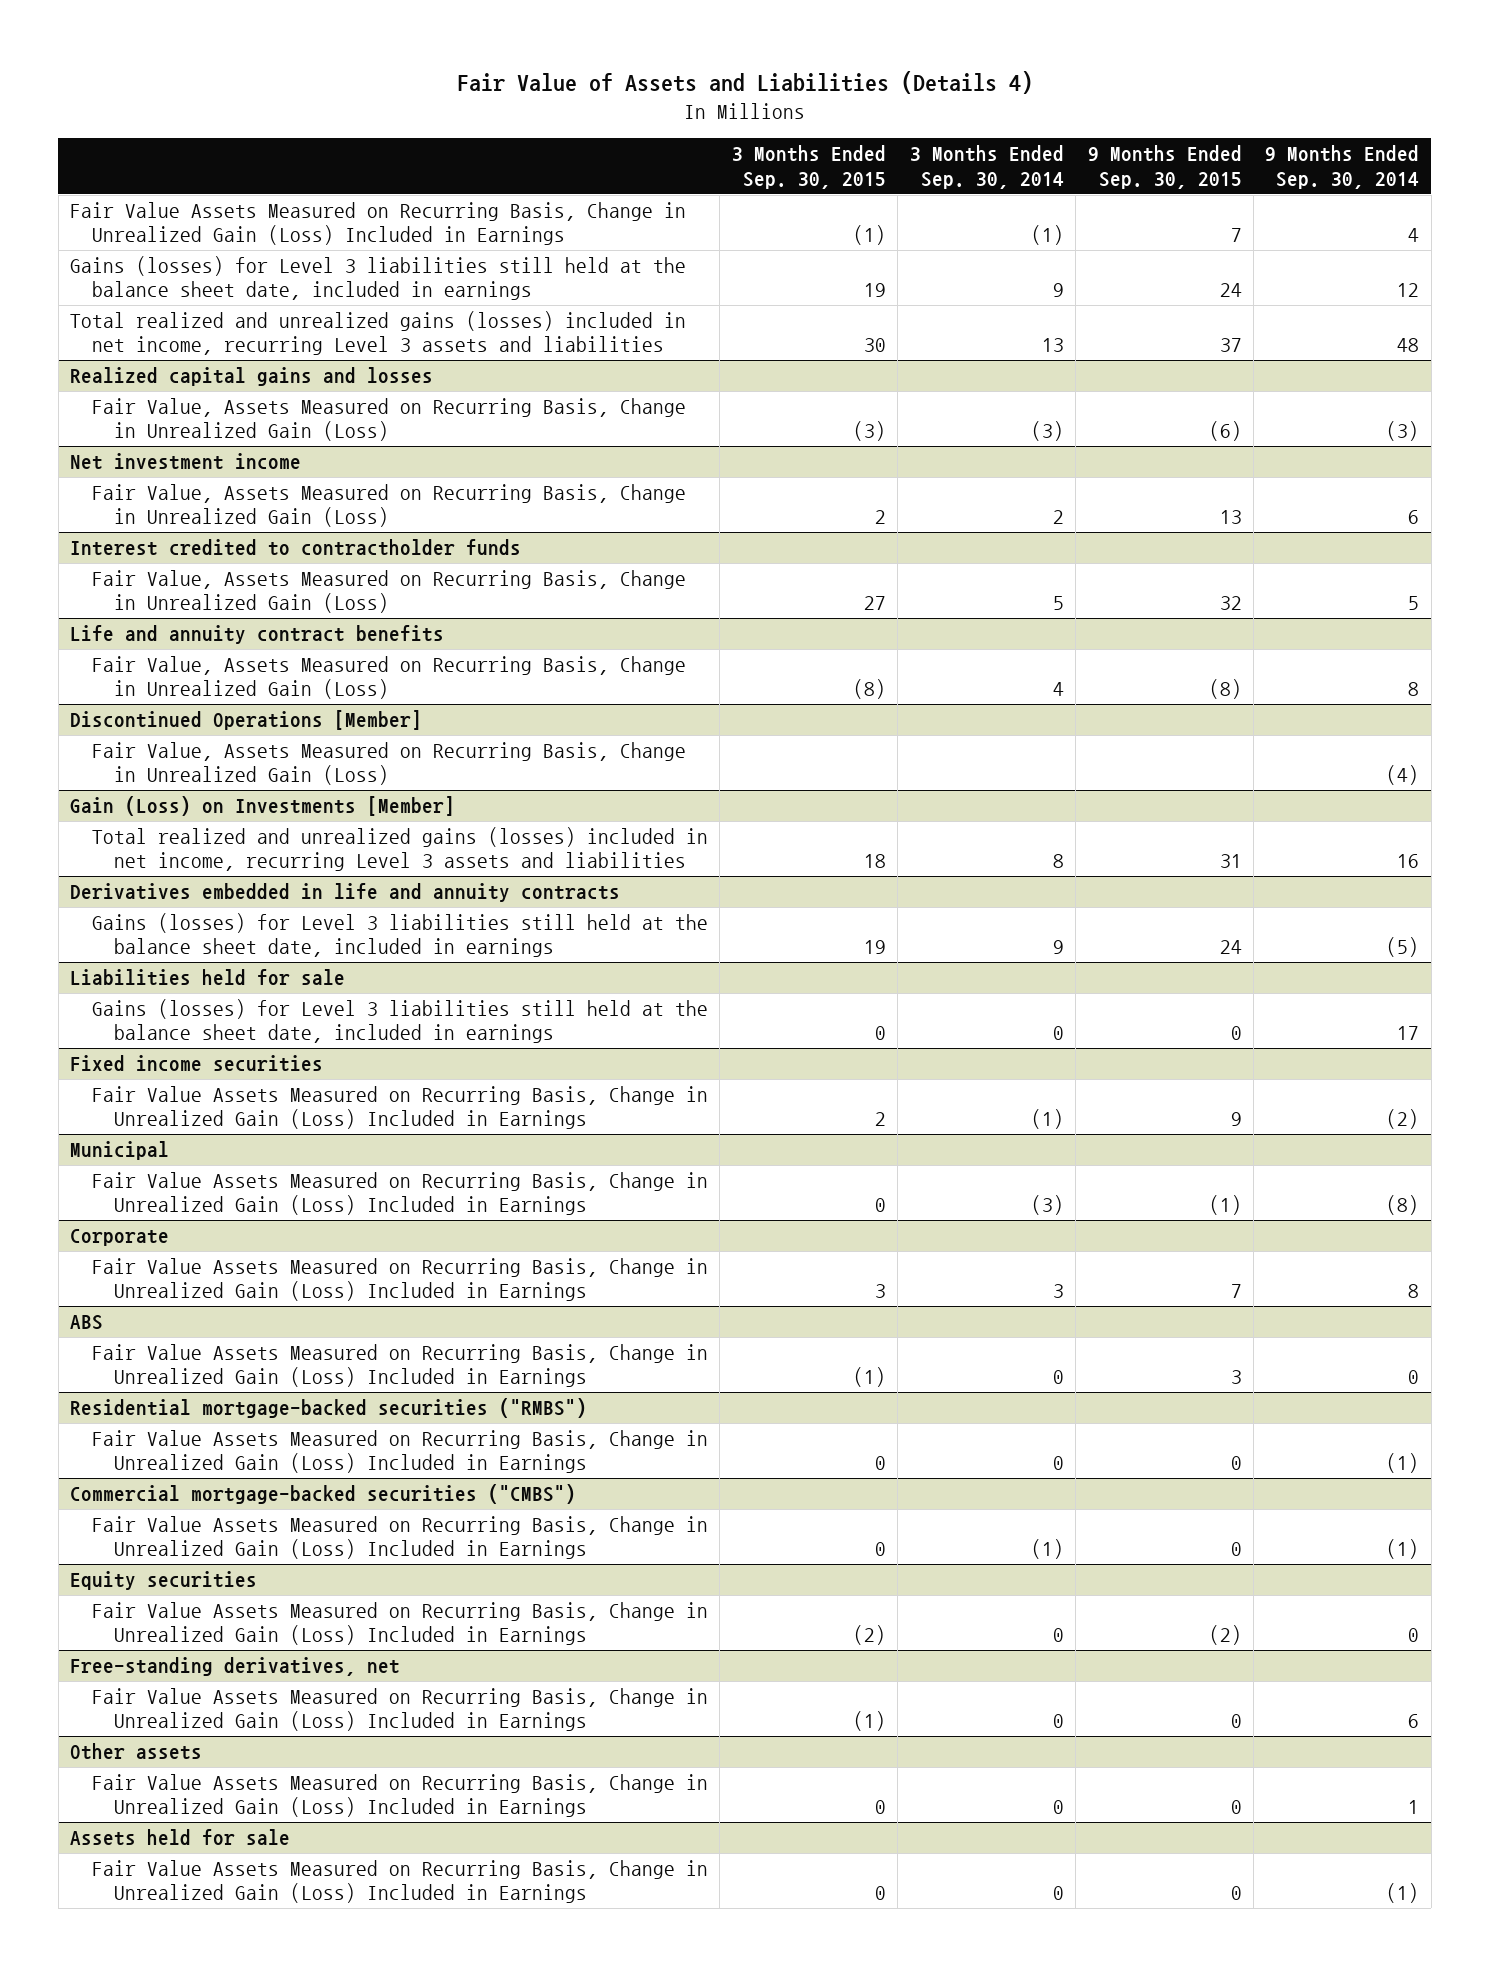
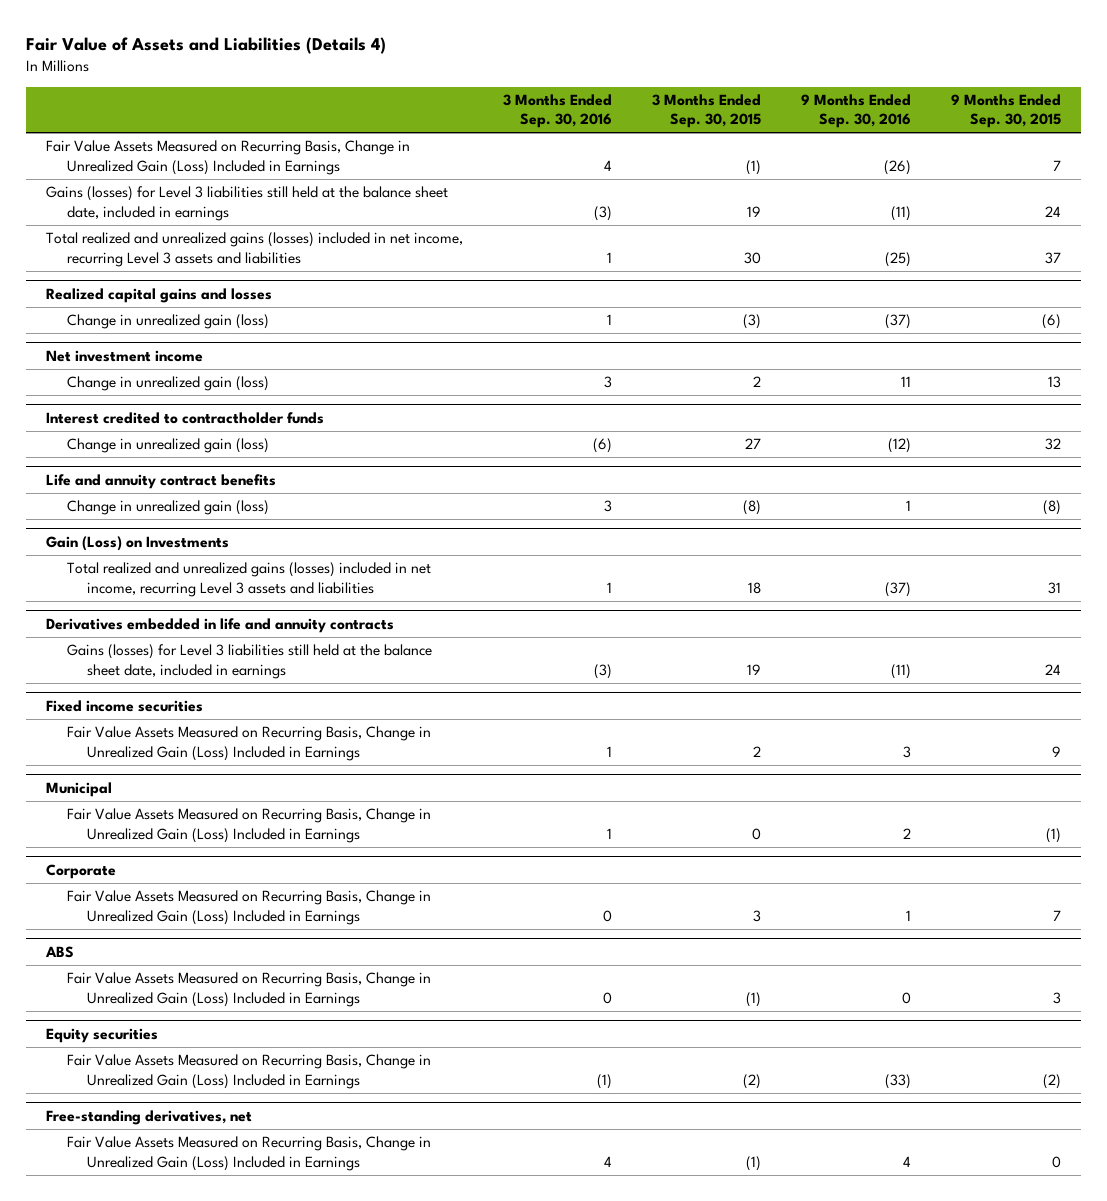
[909,145,1064,189] 3 Months Ended Sep. 30, 2014 -> none
[1265,145,1420,189] 9 Months Ended Sep. 30, 2014 -> none
none -> [502,94,612,129] 3 Months Ended Sep. 30, 2016
none -> [800,94,911,129] 9 Months Ended Sep. 30, 2016
[91,397,686,442] Fair Value, Assets Measured on Recurring Basis, Change in Unrealized Gain (Loss) -> [66,314,269,330] Change in unrealized gain (loss)
[91,483,686,528] Fair Value, Assets Measured on Recurring Basis, Change in Unrealized Gain (Loss) -> [66,376,269,392] Change in unrealized gain (loss)
[91,569,686,614] Fair Value, Assets Measured on Recurring Basis, Change in Unrealized Gain (Loss) -> [66,438,269,454] Change in unrealized gain (loss)
[69,709,422,730] Discontinued Operations [Member] -> none
[91,741,686,786] Fair Value, Assets Measured on Recurring Basis, Change in Unrealized Gain (Loss) -> none
[91,655,686,700] Fair Value, Assets Measured on Recurring Basis, Change in Unrealized Gain (Loss) -> [66,500,269,516] Change in unrealized gain (loss)
[69,795,455,816] Gain (Loss) on Investments [Member] -> [45,535,229,551] Gain (Loss) on Investments
[69,968,345,986] Liabilities held for sale -> none
[91,998,708,1044] Gains (losses) for Level 3 liabilities still held at the balance sheet date, included in earnings -> none
[69,1397,587,1418] Residential mortgage-backed securities ("RMBS") -> none
[91,1429,708,1474] Fair Value Assets Measured on Recurring Basis, Change in Unrealized Gain (Loss) Included in Earnings -> none
[69,1483,576,1504] Commercial mortgage-backed securities ("CMBS") -> none
[91,1515,708,1560] Fair Value Assets Measured on Recurring Basis, Change in Unrealized Gain (Loss) Included in Earnings -> none
[69,1742,202,1760] Other assets -> none
[91,1773,708,1818] Fair Value Assets Measured on Recurring Basis, Change in Unrealized Gain (Loss) Included in Earnings -> none
[69,1828,290,1846] Assets held for sale -> none
[91,1859,708,1904] Fair Value Assets Measured on Recurring Basis, Change in Unrealized Gain (Loss) Included in Earnings -> none

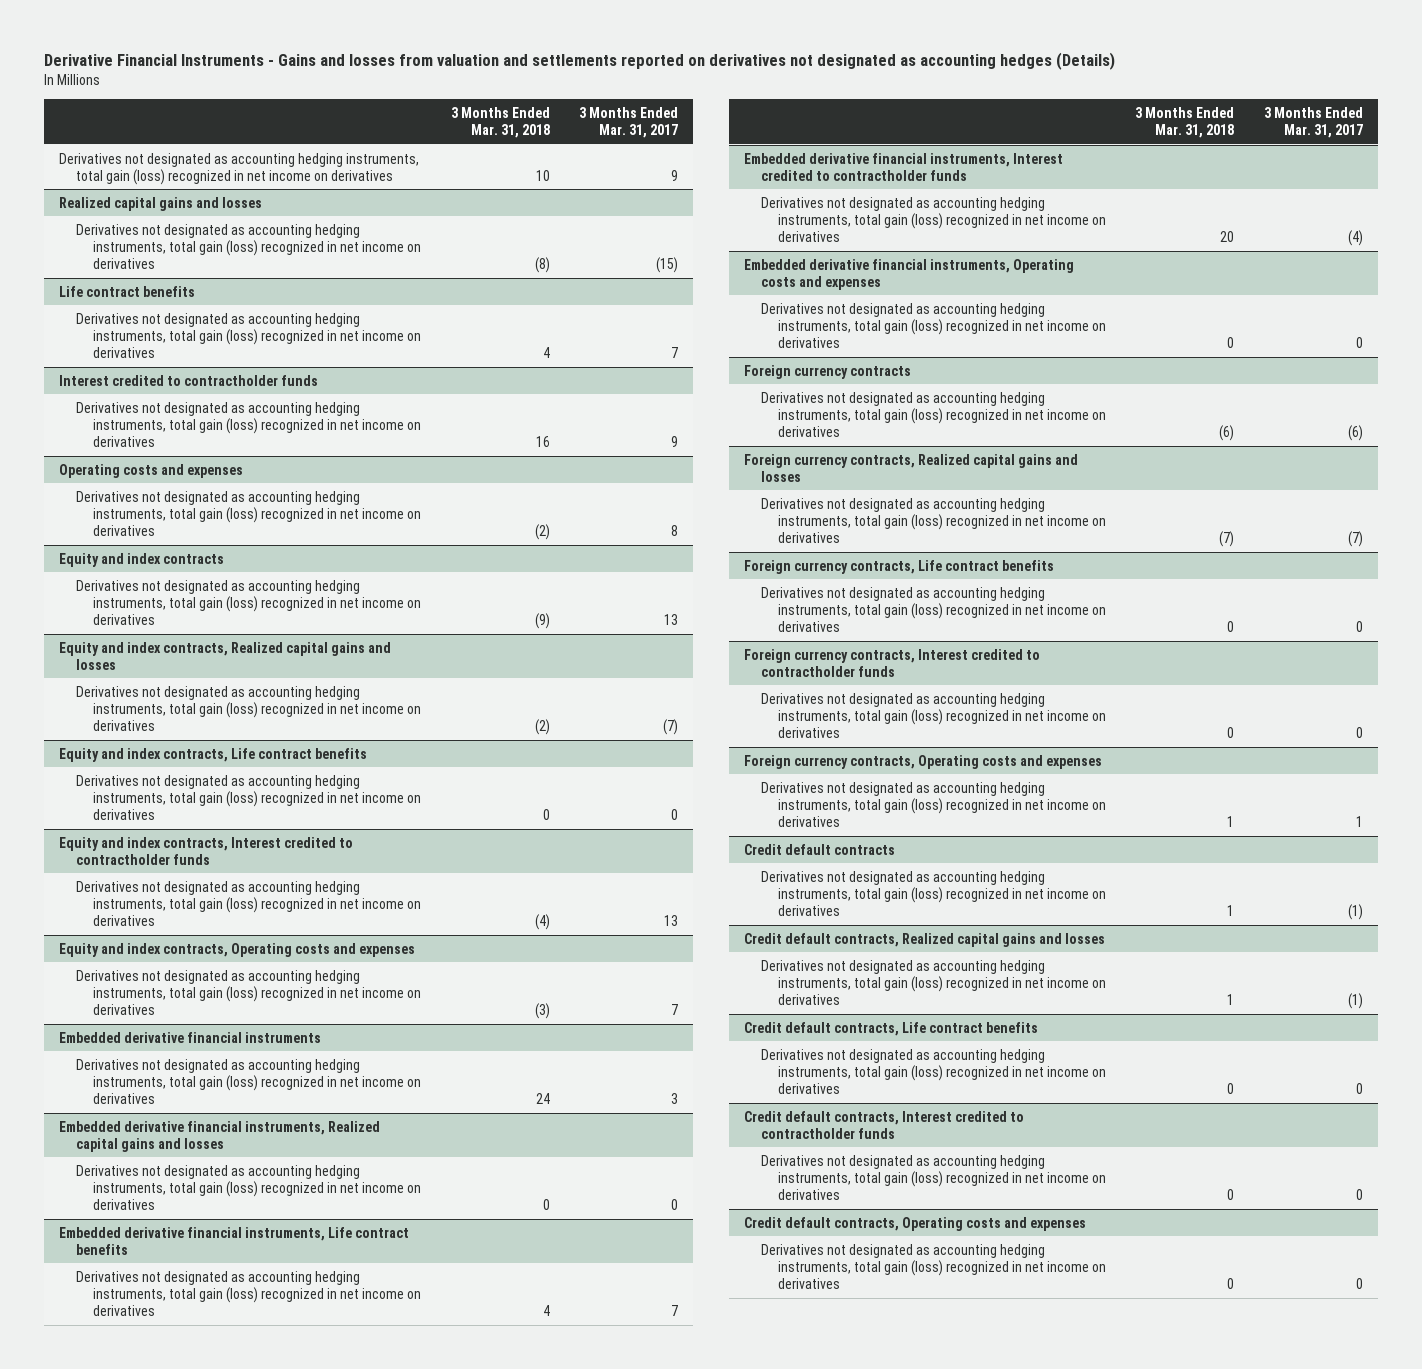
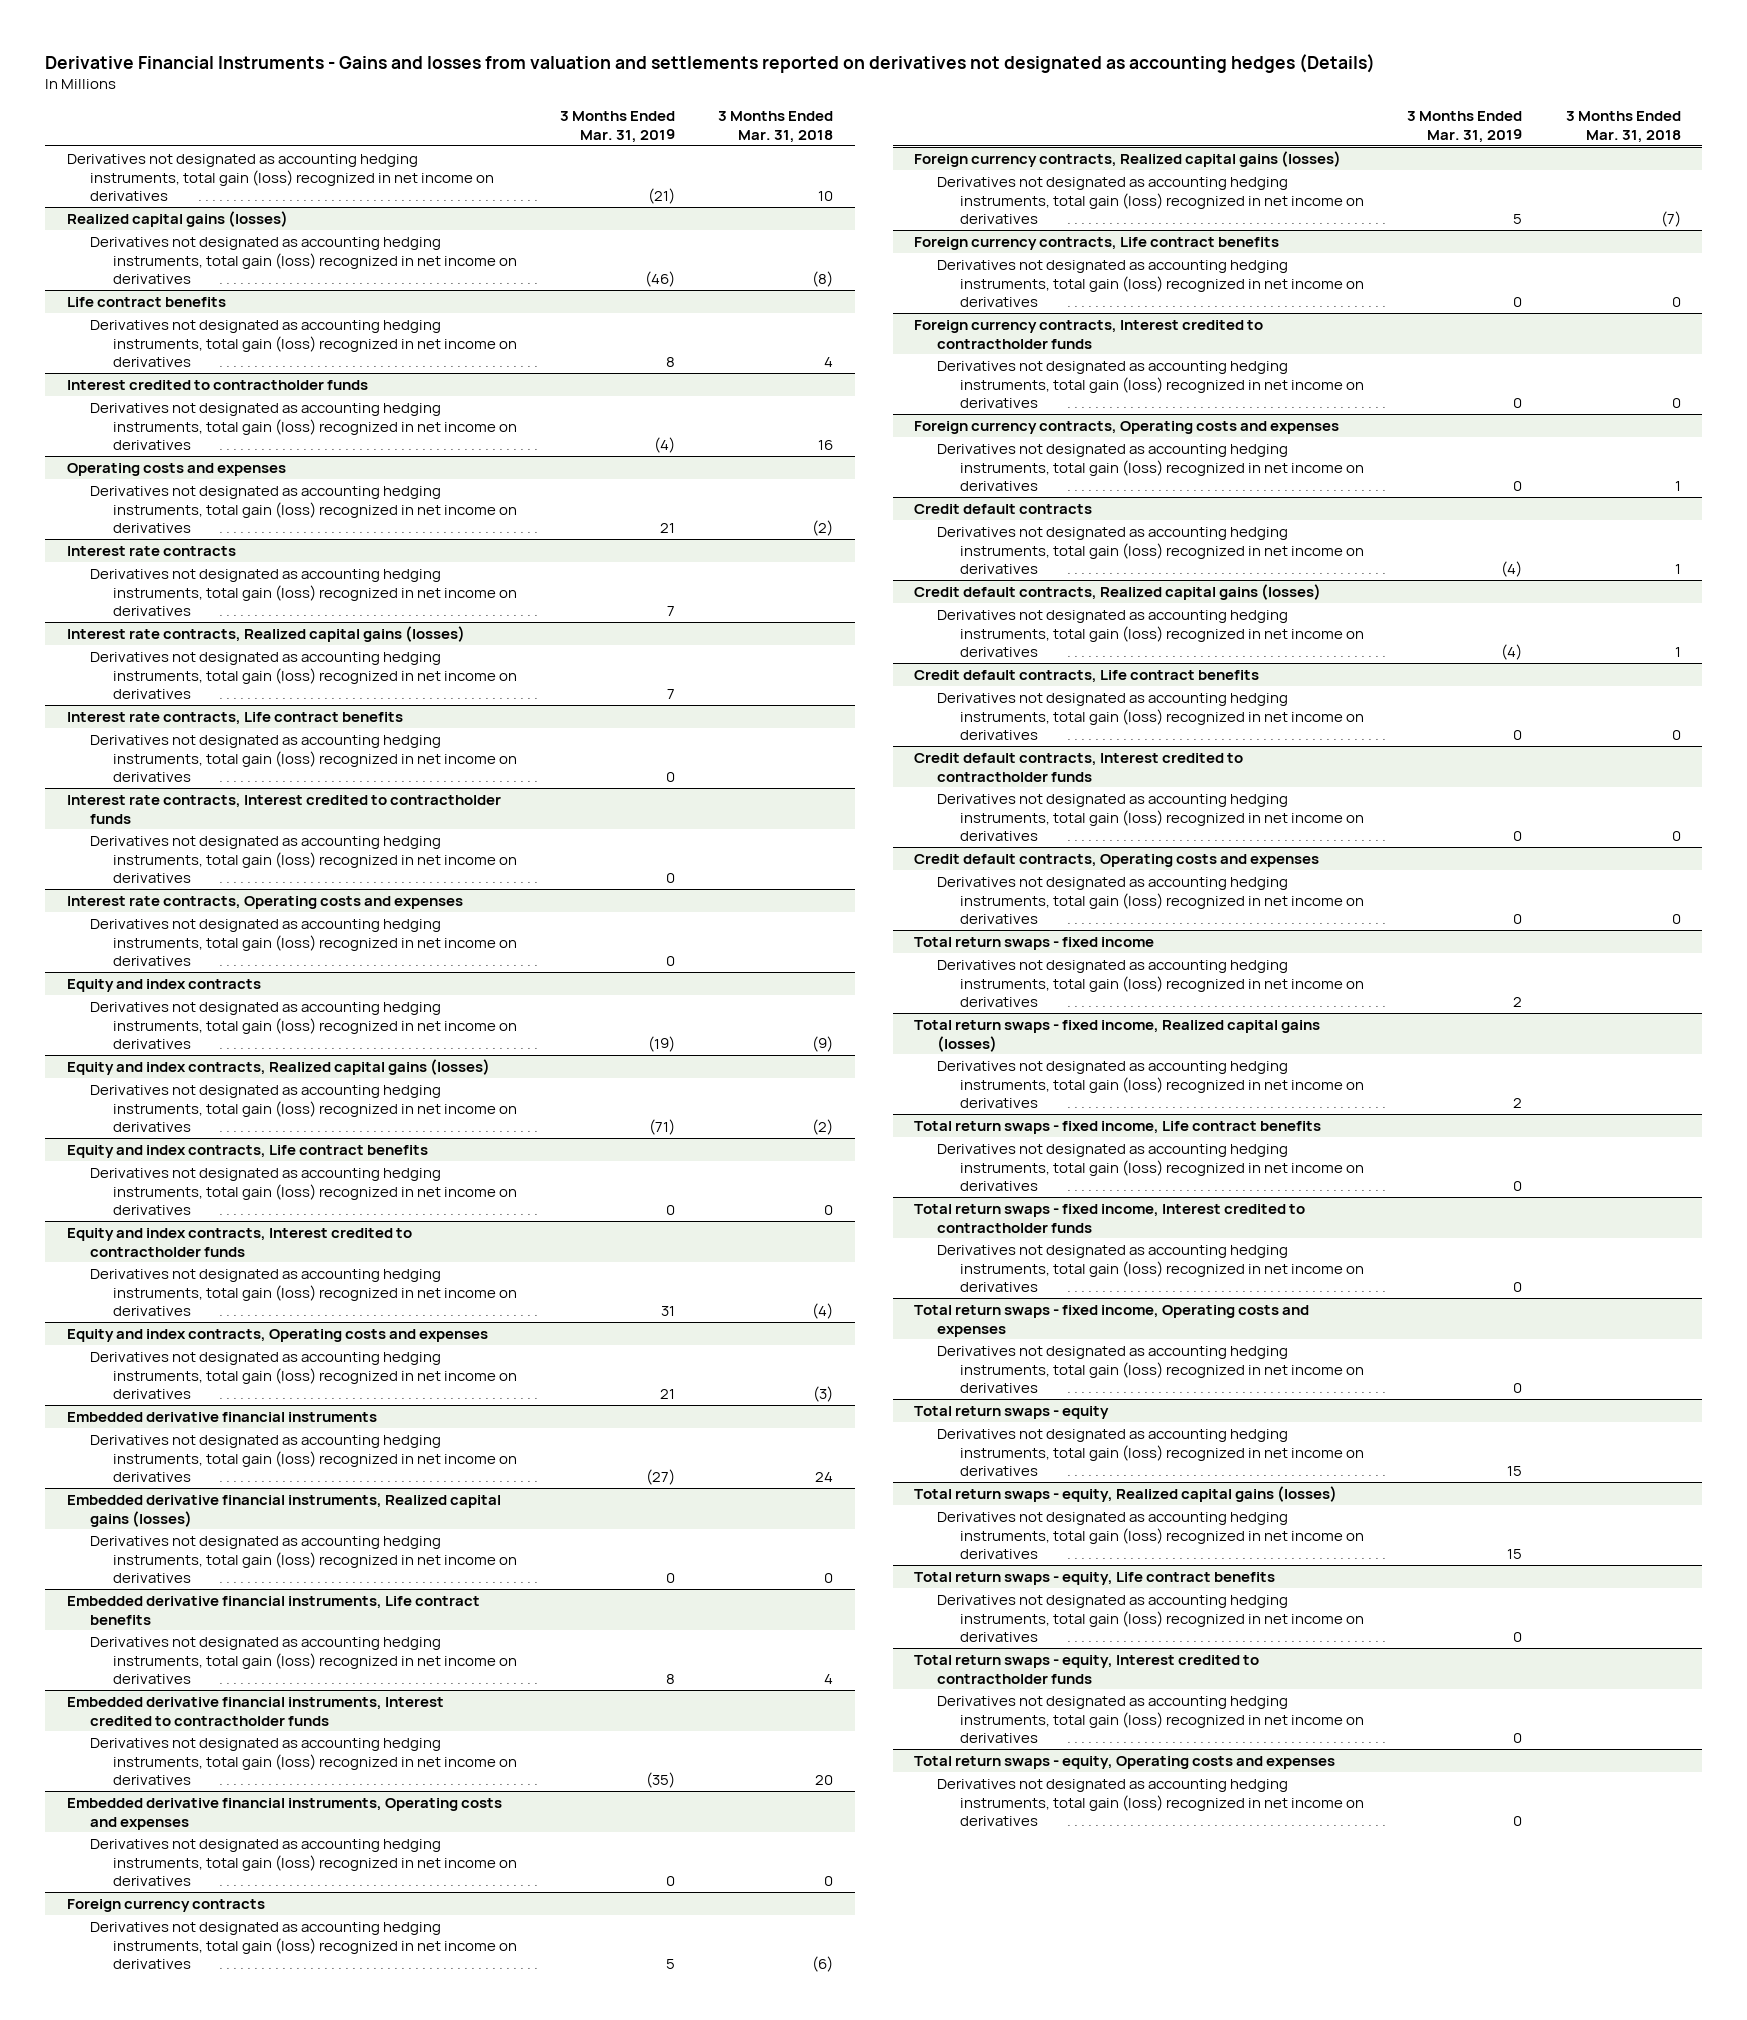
[579,106,679,139] 3 Months Ended Mar. 31, 2017 -> none
none -> [559,111,675,143] 3 Months Ended Mar. 31, 2019
[58,196,262,211] Realized capital gains and losses -> [66,210,288,227] Realized capital gains (losses)
none -> [66,545,236,556] Interest rate contracts
none -> [89,568,517,617] Derivatives not designated as accounting hedging instruments, total gain (loss) recognized in net income on derivatives
none -> [66,625,465,642] Interest rate contracts, Realized capital gains (losses)
none -> [89,651,517,700] Derivatives not designated as accounting hedging instruments, total gain (loss) recognized in net income on derivatives
none -> [66,711,403,725] Interest rate contracts, Life contract benefits
none -> [89,734,517,783] Derivatives not designated as accounting hedging instruments, total gain (loss) recognized in net income on derivatives
none -> [66,794,501,824] Interest rate contracts, Interest credited to contractholder funds
none -> [89,835,517,884] Derivatives not designated as accounting hedging instruments, total gain (loss) recognized in net income on derivatives
none -> [66,895,463,909] Interest rate contracts, Operating costs and expenses
none -> [89,918,517,967] Derivatives not designated as accounting hedging instruments, total gain (loss) recognized in net income on derivatives
[58,641,391,670] Equity and index contracts, Realized capital gains and losses -> [66,1058,490,1075] Equity and index contracts, Realized capital gains (losses)
[58,1120,380,1152] Embedded derivative financial instruments, Realized capital gains and losses -> [66,1494,501,1527] Embedded derivative financial instruments, Realized capital gains (losses)
[743,453,1078,482] Foreign currency contracts, Realized capital gains and losses -> [914,150,1342,167] Foreign currency contracts, Realized capital gains (losses)
[743,932,1105,947] Credit default contracts, Realized capital gains and losses -> [914,583,1322,600] Credit default contracts, Realized capital gains (losses)
none -> [914,936,1155,950] Total return swaps - fixed income
none -> [937,959,1365,1008] Derivatives not designated as accounting hedging instruments, total gain (loss) recognized in net income on derivatives
none -> [914,1019,1321,1052] Total return swaps - fixed income, Realized capital gains (losses)
none -> [937,1060,1365,1109] Derivatives not designated as accounting hedging instruments, total gain (loss) recognized in net income on derivatives
none -> [914,1120,1322,1134] Total return swaps - fixed income, Life contract benefits
none -> [937,1143,1365,1192] Derivatives not designated as accounting hedging instruments, total gain (loss) recognized in net income on derivatives
none -> [914,1203,1306,1233] Total return swaps - fixed income, Interest credited to contractholder funds
none -> [937,1244,1365,1293] Derivatives not designated as accounting hedging instruments, total gain (loss) recognized in net income on derivatives
none -> [914,1304,1310,1337] Total return swaps - fixed income, Operating costs and expenses
none -> [937,1345,1365,1394] Derivatives not designated as accounting hedging instruments, total gain (loss) recognized in net income on derivatives
none -> [914,1405,1110,1419] Total return swaps - equity
none -> [937,1428,1365,1477] Derivatives not designated as accounting hedging instruments, total gain (loss) recognized in net income on derivatives
none -> [914,1485,1338,1502] Total return swaps - equity, Realized capital gains (losses)
none -> [937,1511,1365,1560] Derivatives not designated as accounting hedging instruments, total gain (loss) recognized in net income on derivatives
none -> [914,1571,1276,1585] Total return swaps - equity, Life contract benefits
none -> [937,1594,1365,1643] Derivatives not designated as accounting hedging instruments, total gain (loss) recognized in net income on derivatives
none -> [914,1654,1260,1684] Total return swaps - equity, Interest credited to contractholder funds
none -> [937,1695,1365,1744] Derivatives not designated as accounting hedging instruments, total gain (loss) recognized in net income on derivatives
none -> [914,1755,1336,1769] Total return swaps - equity, Operating costs and expenses
none -> [937,1778,1365,1827] Derivatives not designated as accounting hedging instruments, total gain (loss) recognized in net income on derivatives

